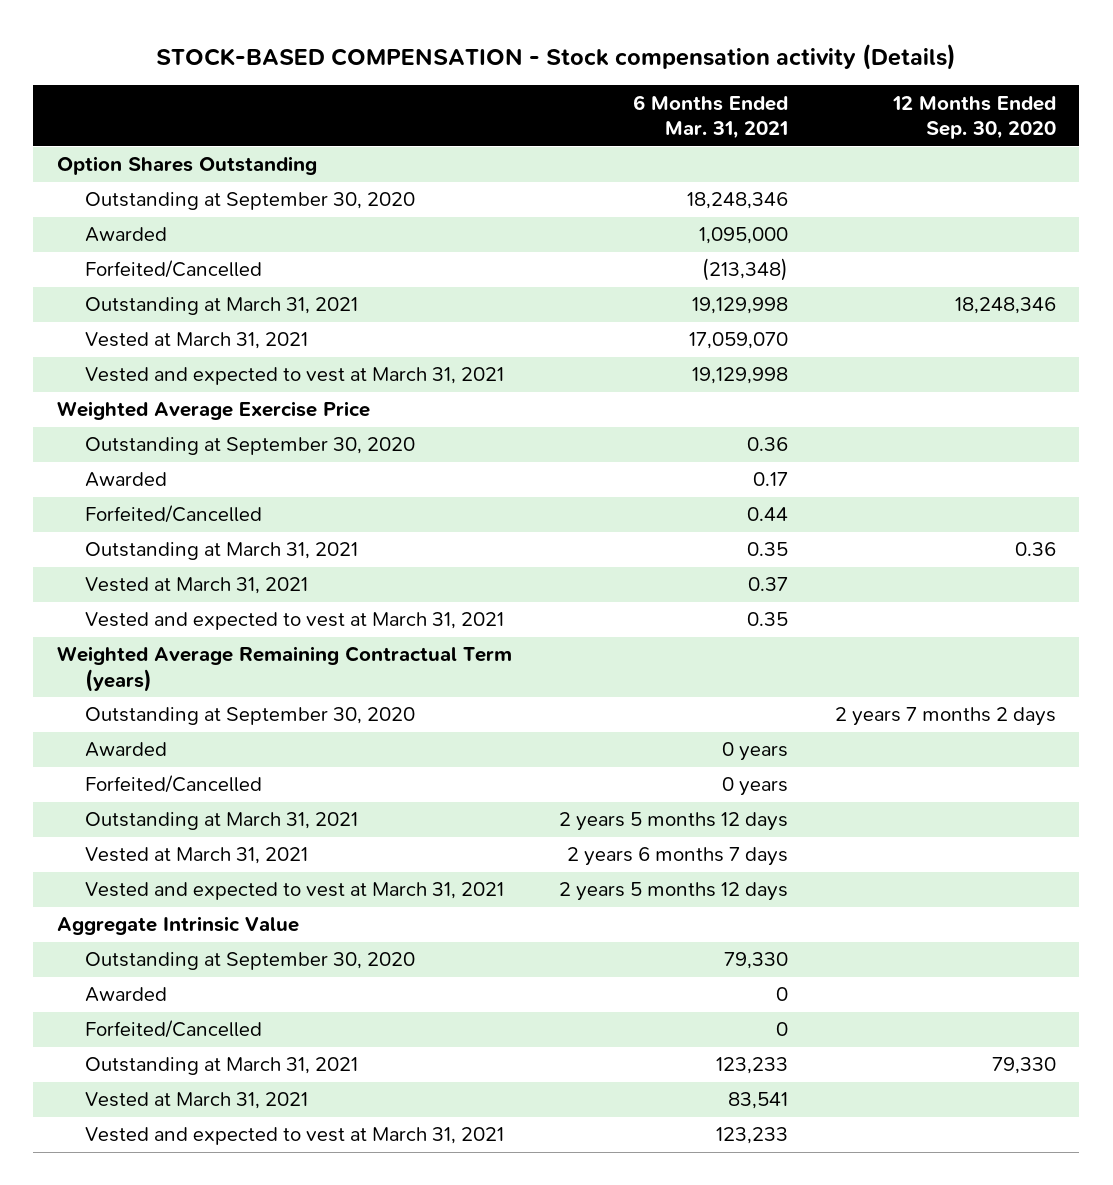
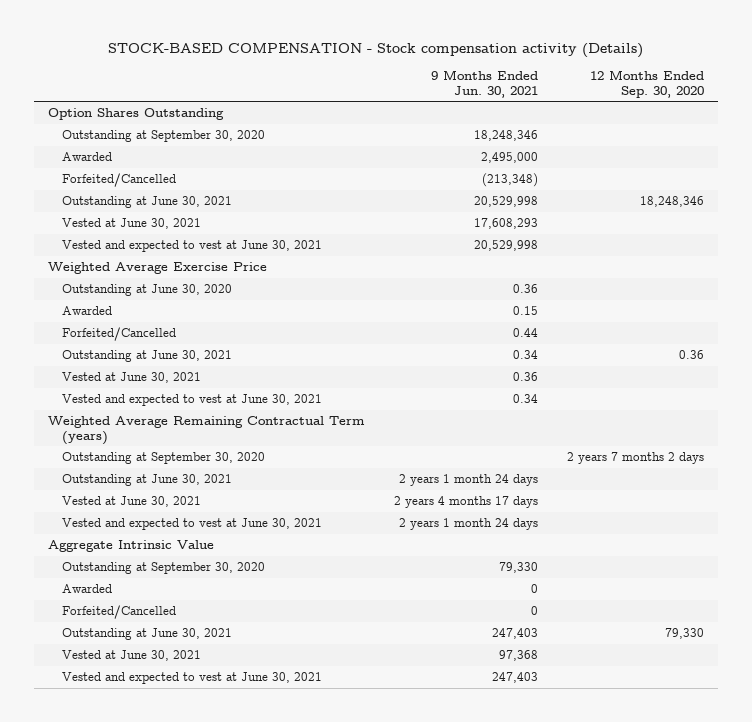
[632,94,788,140] 6 Months Ended Mar. 31, 2021 -> none
none -> [430,70,538,98] 9 Months Ended Jun. 30, 2021
[84,297,358,316] Outstanding at March 31, 2021 -> [61,196,232,209] Outstanding at June 30, 2021
[84,332,308,350] Vested at March 31, 2021 -> [61,218,201,230] Vested at June 30, 2021
[84,367,504,386] Vested and expected to vest at March 31, 2021 -> [61,240,322,253] Vested and expected to vest at June 30, 2021
[84,437,415,456] Outstanding at September 30, 2020 -> [61,284,232,297] Outstanding at June 30, 2020
[84,542,358,561] Outstanding at March 31, 2021 -> [61,350,232,363] Outstanding at June 30, 2021
[84,577,308,595] Vested at March 31, 2021 -> [61,372,201,384] Vested at June 30, 2021
[84,612,504,631] Vested and expected to vest at March 31, 2021 -> [61,394,322,407] Vested and expected to vest at June 30, 2021
[84,742,167,758] Awarded -> none
[84,775,262,794] Forfeited/Cancelled -> none
[84,812,358,831] Outstanding at March 31, 2021 -> [61,474,232,487] Outstanding at June 30, 2021
[84,847,308,865] Vested at March 31, 2021 -> [61,496,201,508] Vested at June 30, 2021
[84,882,504,901] Vested and expected to vest at March 31, 2021 -> [61,518,322,531] Vested and expected to vest at June 30, 2021
[84,1057,358,1076] Outstanding at March 31, 2021 -> [61,628,232,641] Outstanding at June 30, 2021
[84,1092,308,1110] Vested at March 31, 2021 -> [61,650,201,662] Vested at June 30, 2021
[84,1127,504,1146] Vested and expected to vest at March 31, 2021 -> [61,672,322,685] Vested and expected to vest at June 30, 2021

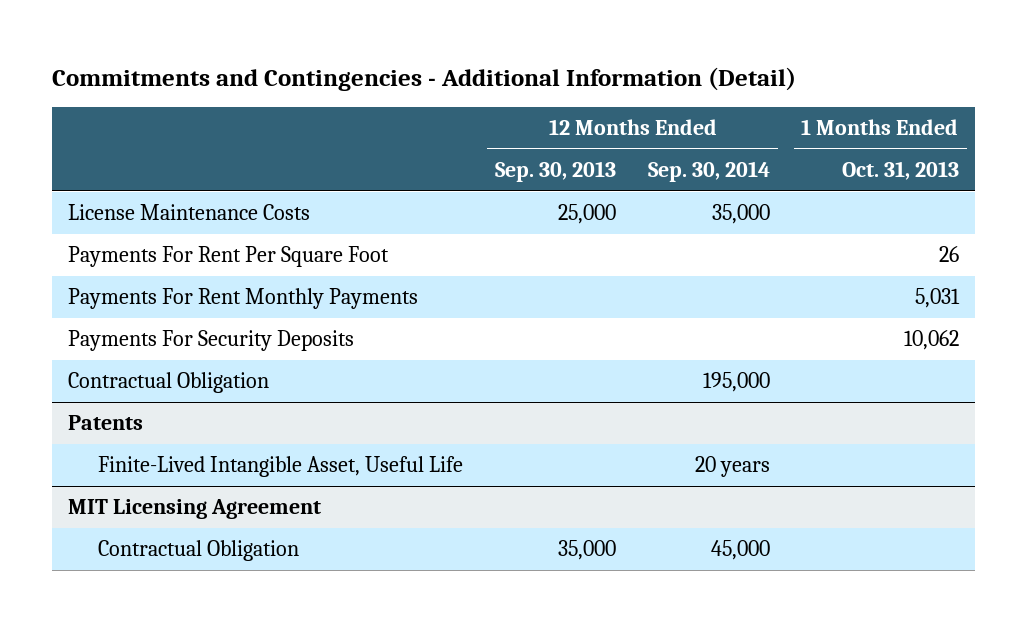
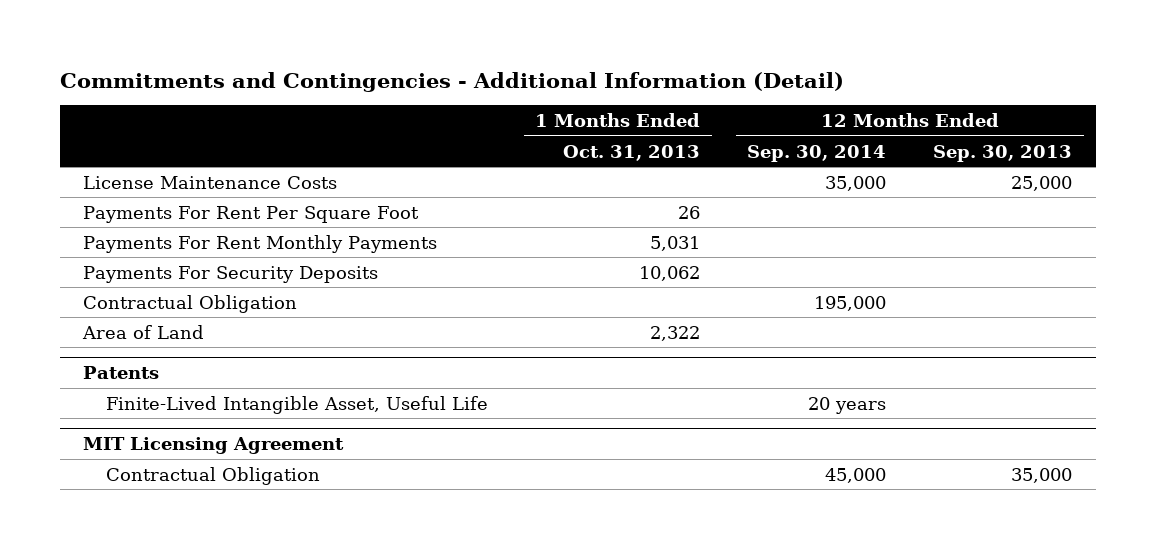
none -> [82,324,205,339] Area of Land

